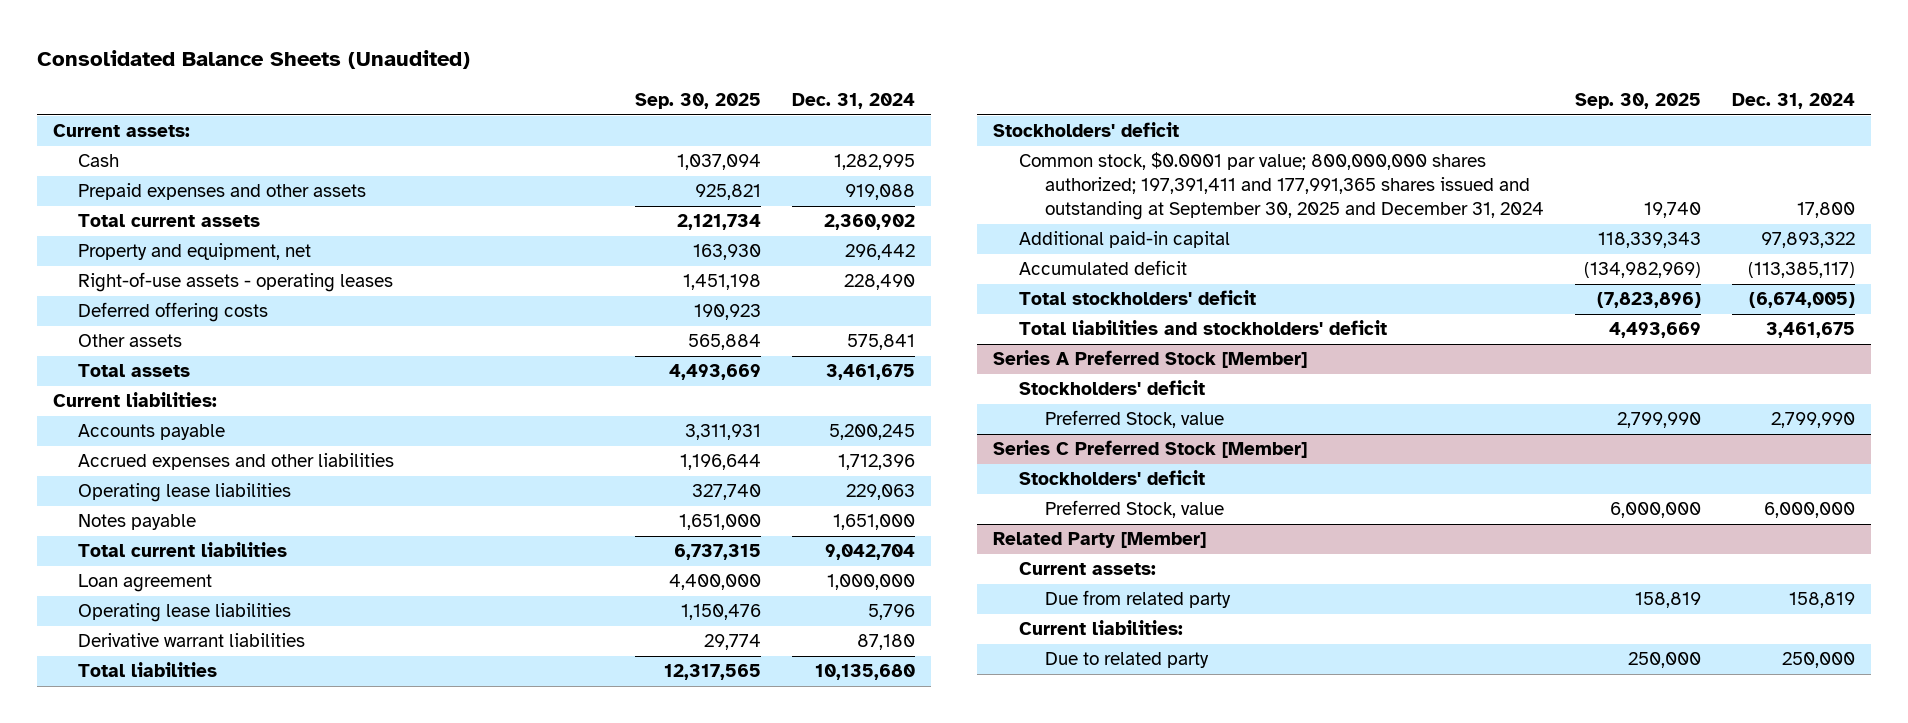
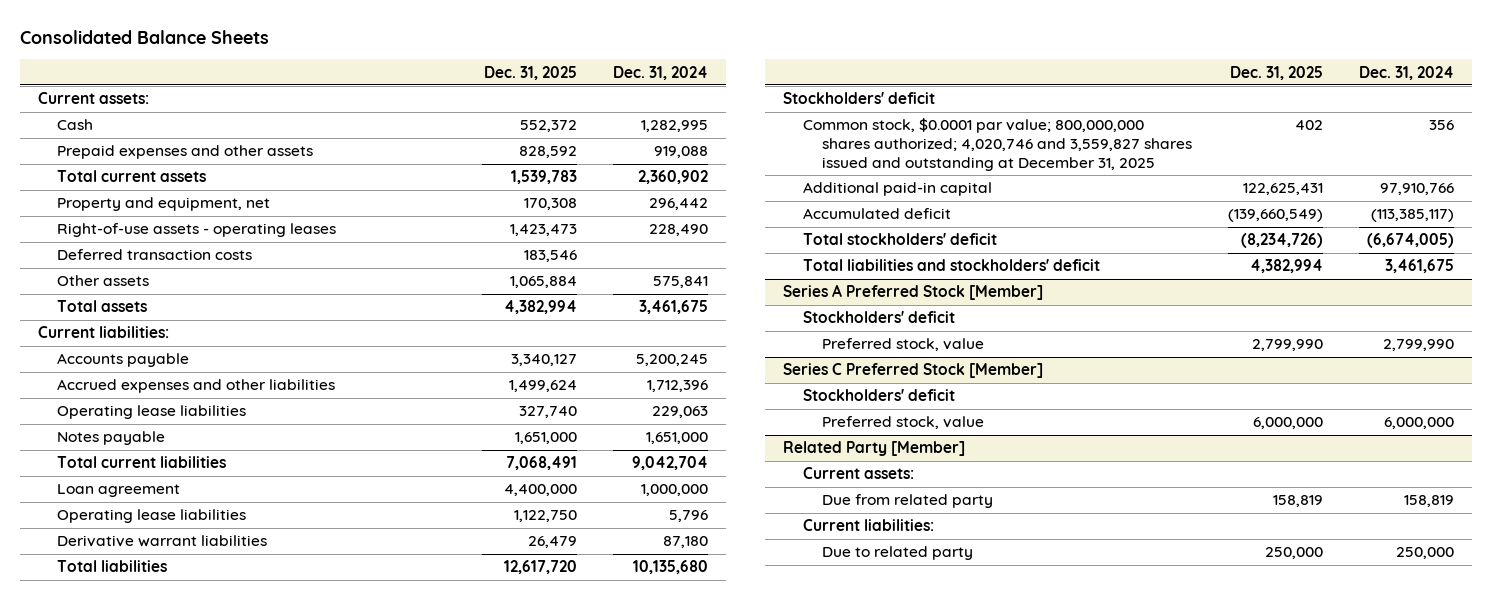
[37,50,471,70] Consolidated Balance Sheets (Unaudited) -> [19,29,269,44] Consolidated Balance Sheets
[634,93,761,110] Sep. 30, 2025 -> none
none -> [484,65,578,80] Dec. 31, 2025
[78,302,269,323] Deferred offering costs -> [57,249,253,261] Deferred transaction costs
[1018,152,1544,221] Common stock, $0.0001 par value; 800,000,000 shares authorized; 197,391,411 and 177,991,365 shares issued and outstanding at September 30, 2025 and December 31, 2024 -> [802,118,1193,172] Common stock, $0.0001 par value; 800,000,000 shares authorized; 4,020,746 and 3,559,827 shares issued and outstanding at December 31, 2025
[1797,202,1856,219] 17,800 -> [1429,120,1455,131] 356
[1761,232,1856,249] 97,893,322 -> [1380,183,1455,196] 97,910,766
[1044,410,1224,429] Preferred Stock, value -> [822,338,985,352] Preferred stock, value
[1044,500,1224,519] Preferred Stock, value -> [822,416,985,430] Preferred stock, value

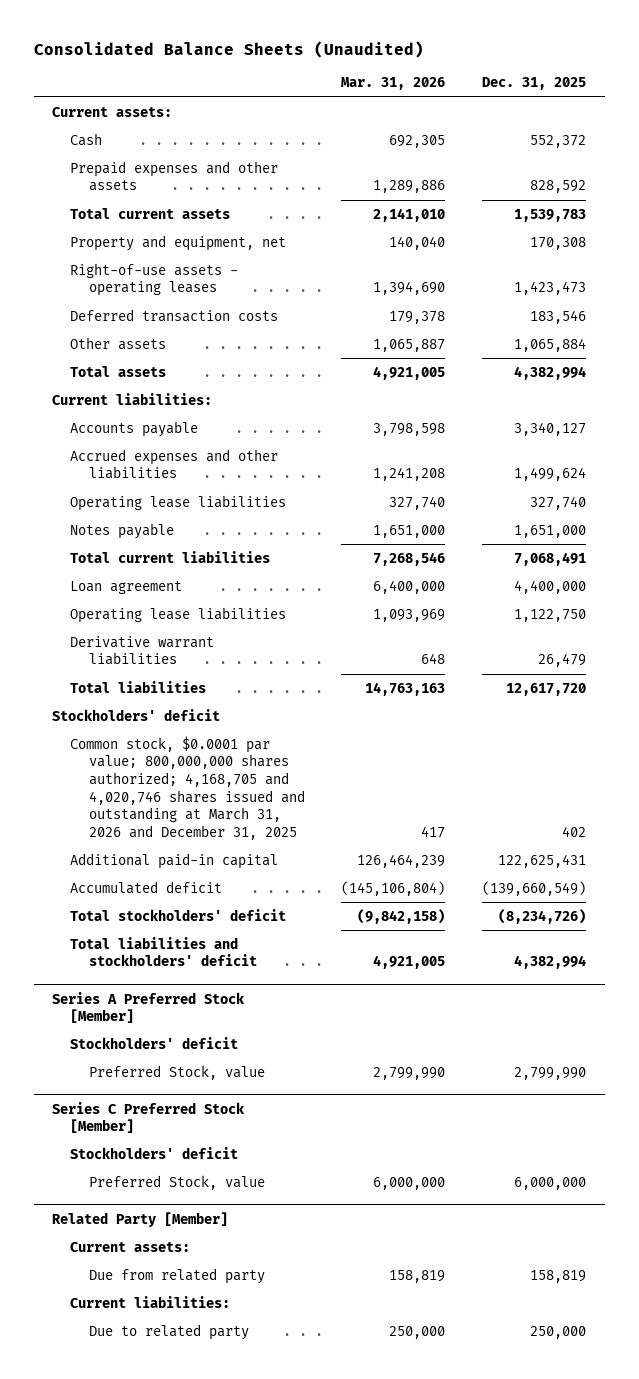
[19,29,269,44] Consolidated Balance Sheets -> [34,41,425,59] Consolidated Balance Sheets (Unaudited)
[613,65,709,80] Dec. 31, 2024 -> none
none -> [341,77,446,91] Mar. 31, 2026
[802,118,1193,172] Common stock, $0.0001 par value; 800,000,000 shares authorized; 4,020,746 and 3,559,827 shares issued and outstanding at December 31, 2025 -> [70,735,305,841] Common stock, $0.0001 par value; 800,000,000 shares authorized; 4,168,705 and 4,020,746 shares issued and outstanding at March 31, 2026 and December 31, 2025
[822,338,985,352] Preferred stock, value -> [88,1064,265,1080] Preferred Stock, value
[822,416,985,430] Preferred stock, value -> [88,1174,265,1190] Preferred Stock, value

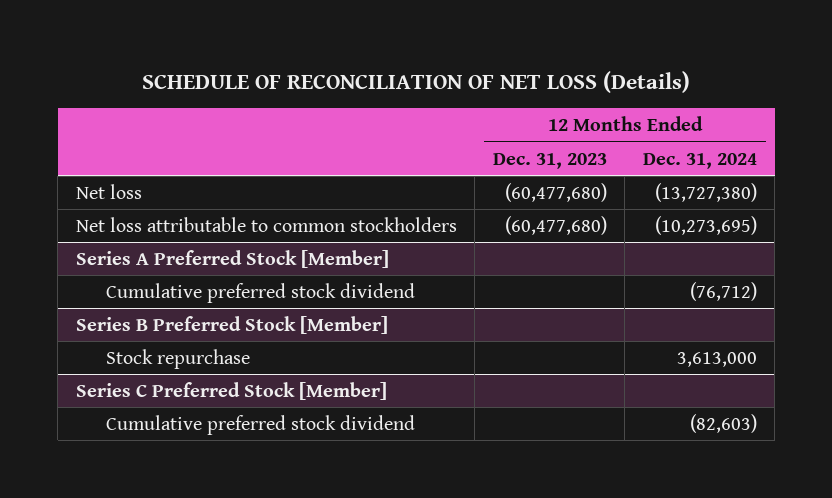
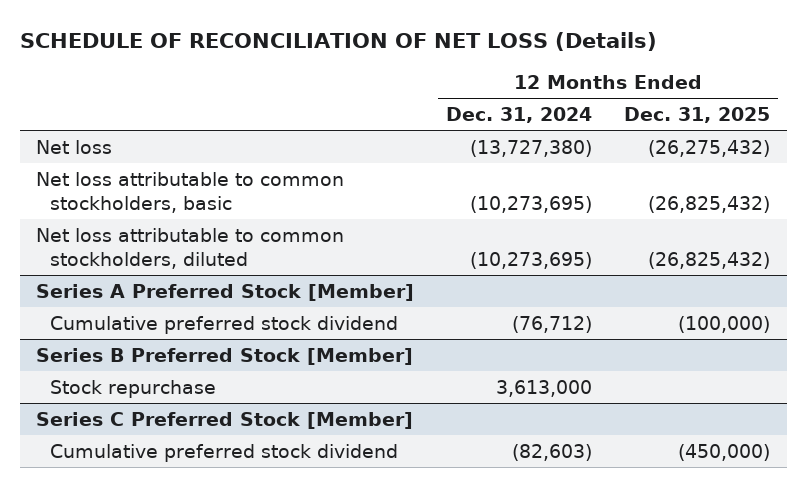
[492,152,607,169] Dec. 31, 2023 -> none
none -> [624,107,771,124] Dec. 31, 2025
[75,216,457,232] Net loss attributable to common stockholders -> [35,171,344,213] Net loss attributable to common stockholders, basic
none -> [35,227,344,269] Net loss attributable to common stockholders, diluted

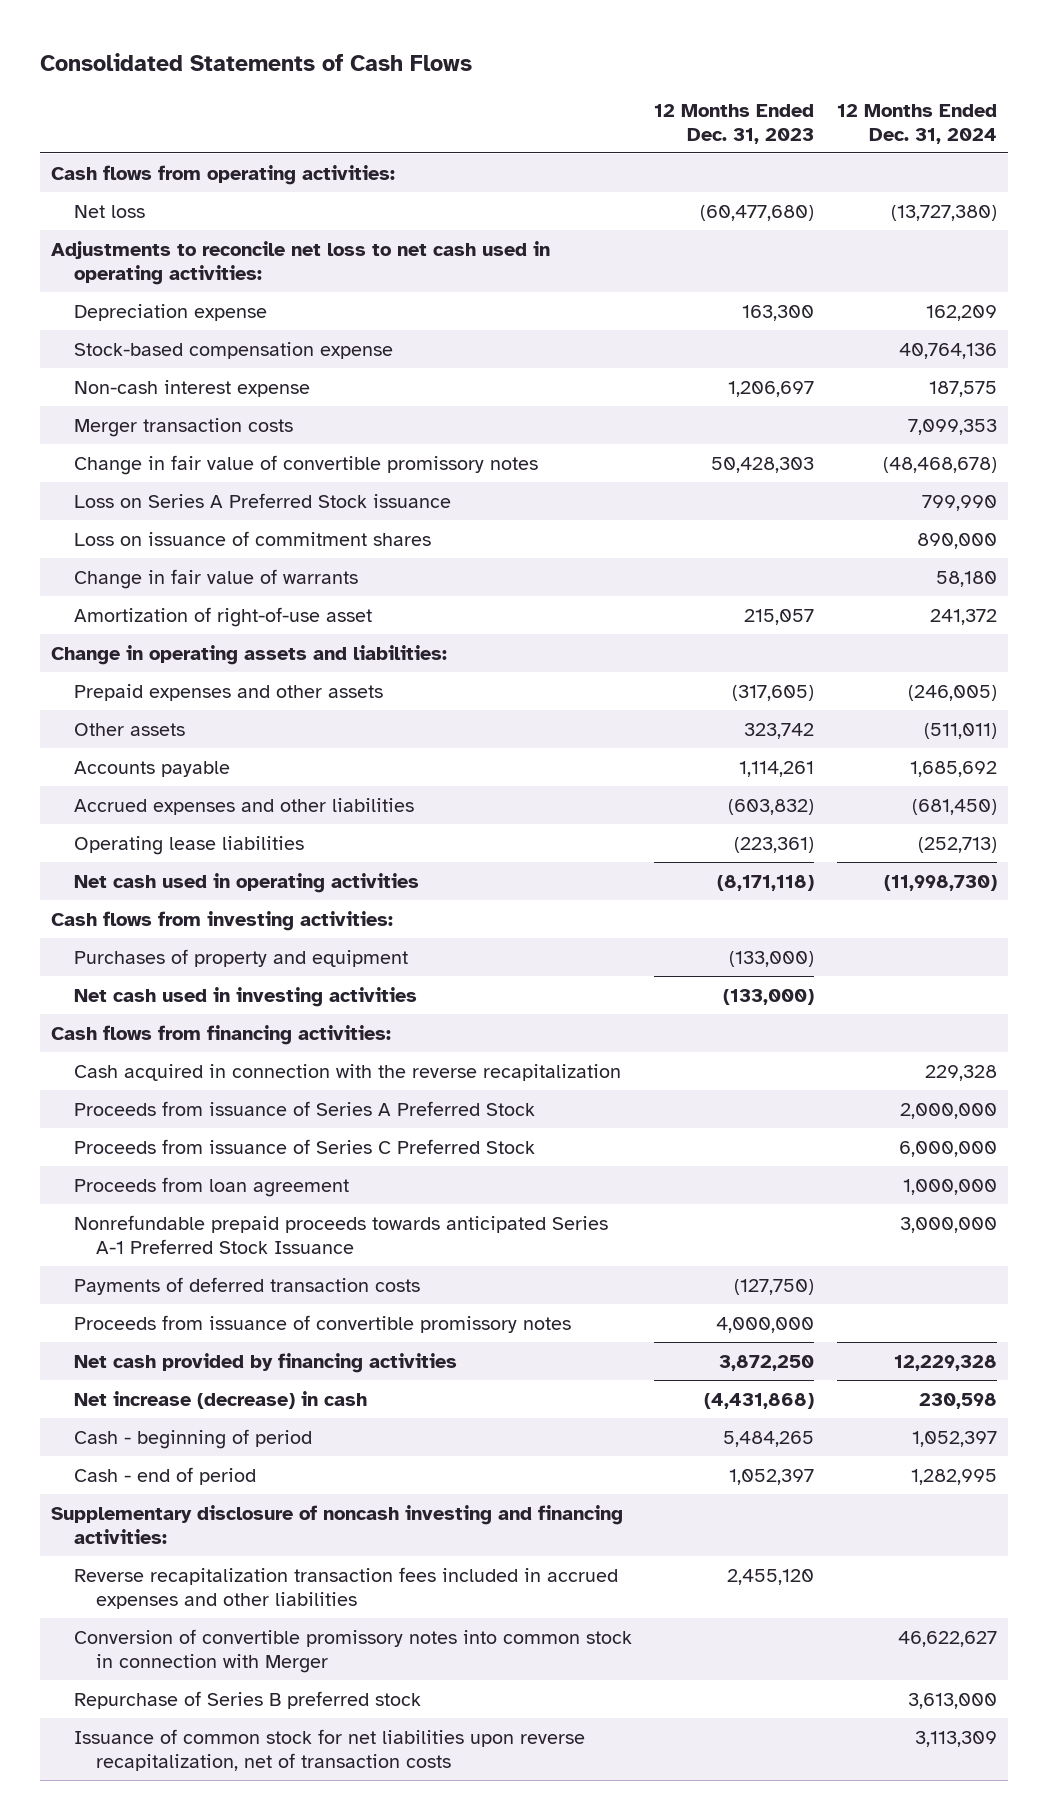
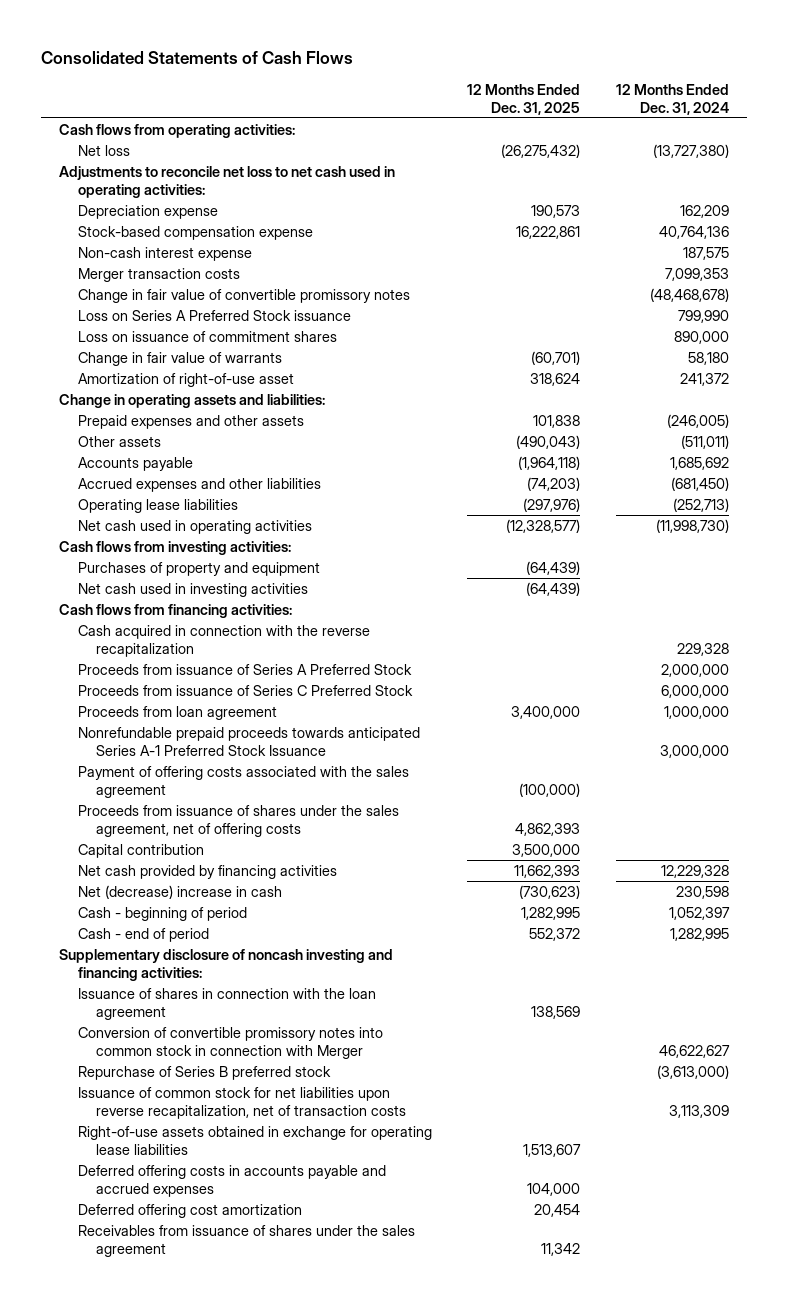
[654,103,815,144] 12 Months Ended Dec. 31, 2023 -> none
none -> [467,83,581,115] 12 Months Ended Dec. 31, 2025
[73,1276,420,1295] Payments of deferred transaction costs -> none
[73,1314,571,1333] Proceeds from issuance of convertible promissory notes -> none
none -> [77,766,409,798] Payment of offering costs associated with the sales agreement
none -> [77,805,399,837] Proceeds from issuance of shares under the sales agreement, net of offering costs
none -> [77,844,204,859] Capital contribution
[73,1390,367,1409] Net increase (decrease) in cash -> [77,885,282,900] Net (decrease) increase in cash
[73,1566,618,1609] Reverse recapitalization transaction fees included in accrued expenses and other liabilities -> none
none -> [77,988,376,1020] Issuance of shares in connection with the loan agreement
[907,1692,997,1709] 3,613,000 -> [656,1065,729,1080] (3,613,000)
none -> [77,1126,432,1155] Right-of-use assets obtained in exchange for operating lease liabilities
none -> [77,1165,386,1197] Deferred offering costs in accounts payable and accrued expenses
none -> [77,1204,302,1219] Deferred offering cost amortization
none -> [77,1225,415,1257] Receivables from issuance of shares under the sales agreement

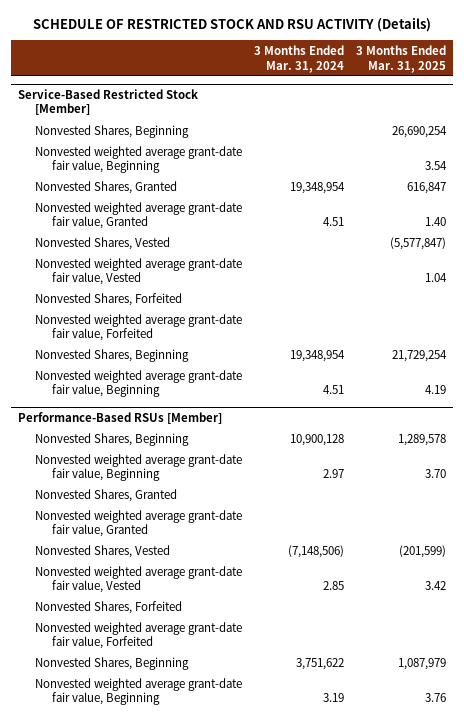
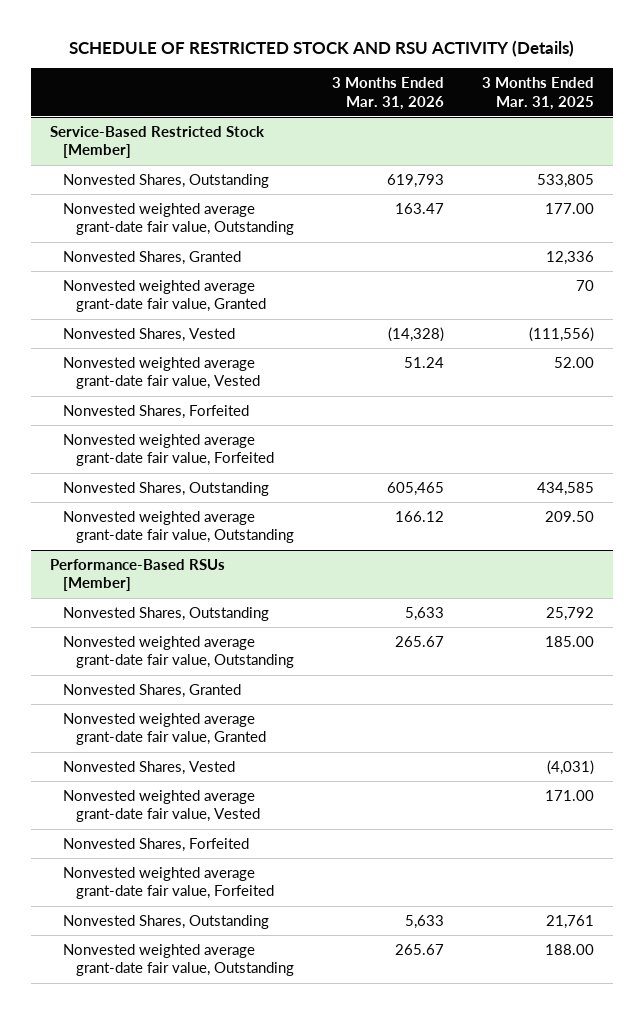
[254,45,345,73] 3 Months Ended Mar. 31, 2024 -> none
none -> [331,77,444,110] 3 Months Ended Mar. 31, 2026
[34,124,189,138] Nonvested Shares, Beginning -> [62,173,269,188] Nonvested Shares, Outstanding
[392,125,448,138] 26,690,254 -> [536,173,594,188] 533,805
[34,145,242,174] Nonvested weighted average grant-date fair value, Beginning -> [62,202,295,236] Nonvested weighted average grant-date fair value, Outstanding
[425,161,448,171] 3.54 -> [544,202,594,214] 177.00
[407,181,447,194] 616,847 -> [545,250,594,265] 12,336
[425,217,447,227] 1.40 -> [575,279,594,291] 70
[390,236,447,250] (5,577,847) -> [528,326,594,342] (111,556)
[425,273,448,283] 1.04 -> [553,356,594,368] 52.00
[34,348,189,362] Nonvested Shares, Beginning -> [62,481,269,496] Nonvested Shares, Outstanding
[392,349,448,362] 21,729,254 -> [536,481,594,496] 434,585
[34,369,242,398] Nonvested weighted average grant-date fair value, Beginning -> [62,510,295,544] Nonvested weighted average grant-date fair value, Outstanding
[425,385,447,395] 4.19 -> [544,510,594,522] 209.50
[34,432,189,446] Nonvested Shares, Beginning -> [62,606,269,621] Nonvested Shares, Outstanding
[398,433,447,446] 1,289,578 -> [545,606,594,621] 25,792
[34,453,242,482] Nonvested weighted average grant-date fair value, Beginning -> [62,635,295,669] Nonvested weighted average grant-date fair value, Outstanding
[425,469,447,479] 3.70 -> [544,635,594,647] 185.00
[399,544,447,558] (201,599) -> [546,759,594,775] (4,031)
[425,581,447,591] 3.42 -> [544,789,594,801] 171.00
[34,656,189,670] Nonvested Shares, Beginning -> [62,914,269,929] Nonvested Shares, Outstanding
[398,657,447,670] 1,087,979 -> [545,914,594,929] 21,761
[34,677,242,706] Nonvested weighted average grant-date fair value, Beginning -> [62,943,295,977] Nonvested weighted average grant-date fair value, Outstanding
[425,693,447,703] 3.76 -> [544,943,594,955] 188.00

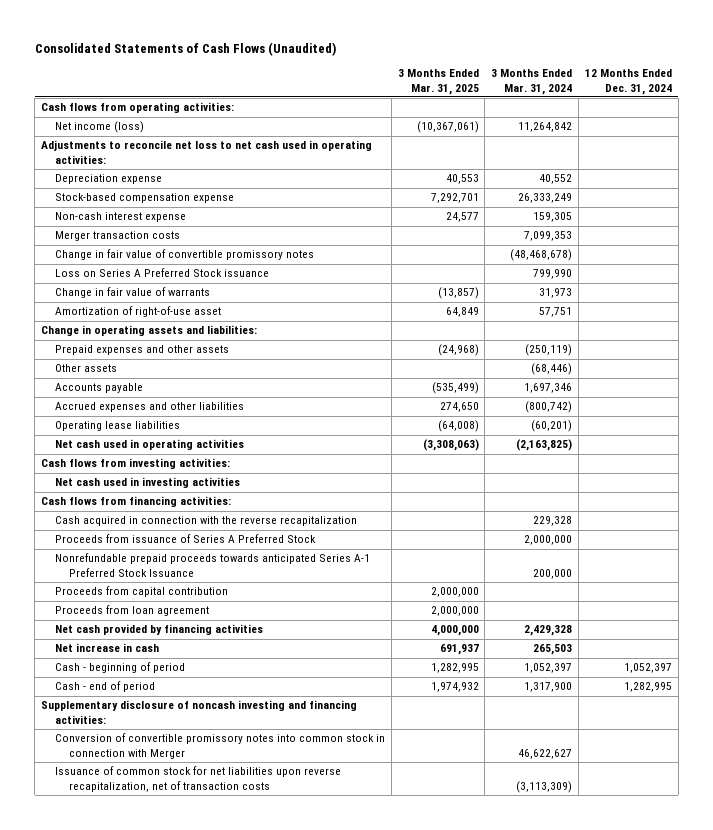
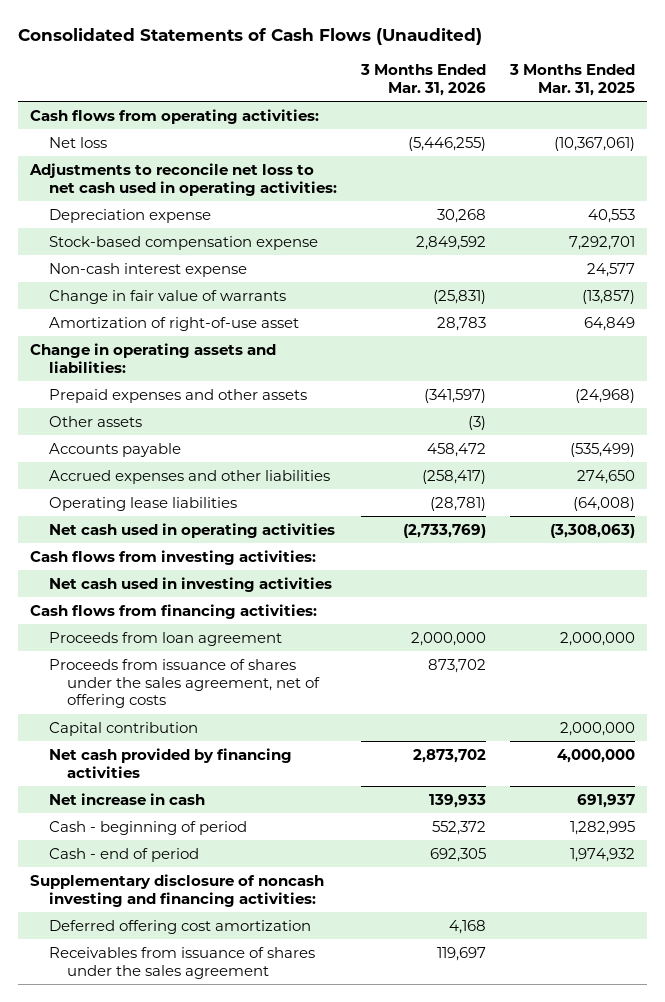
[491,69,573,95] 3 Months Ended Mar. 31, 2024 -> none
[584,69,672,95] 12 Months Ended Dec. 31, 2024 -> none
none -> [359,63,486,96] 3 Months Ended Mar. 31, 2026
[54,121,144,134] Net income (loss) -> [48,136,107,148] Net loss
[54,231,180,242] Merger transaction costs -> none
[54,249,314,261] Change in fair value of convertible promissory notes -> none
[54,268,269,278] Loss on Series A Preferred Stock issuance -> none
[54,516,357,527] Cash acquired in connection with the reverse recapitalization -> none
[54,534,316,544] Proceeds from issuance of Series A Preferred Stock -> none
[54,553,370,577] Nonrefundable prepaid proceeds towards anticipated Series A-1 Preferred Stock Issuance -> none
[54,586,228,598] Proceeds from capital contribution -> none
none -> [48,658,321,709] Proceeds from issuance of shares under the sales agreement, net of offering costs
none -> [48,721,198,736] Capital contribution
[54,733,385,759] Conversion of convertible promissory notes into common stock in connection with Merger -> none
[54,766,341,792] Issuance of common stock for net liabilities upon reverse recapitalization, net of transaction costs -> none
none -> [48,919,311,934] Deferred offering cost amortization
none -> [48,946,315,979] Receivables from issuance of shares under the sales agreement

